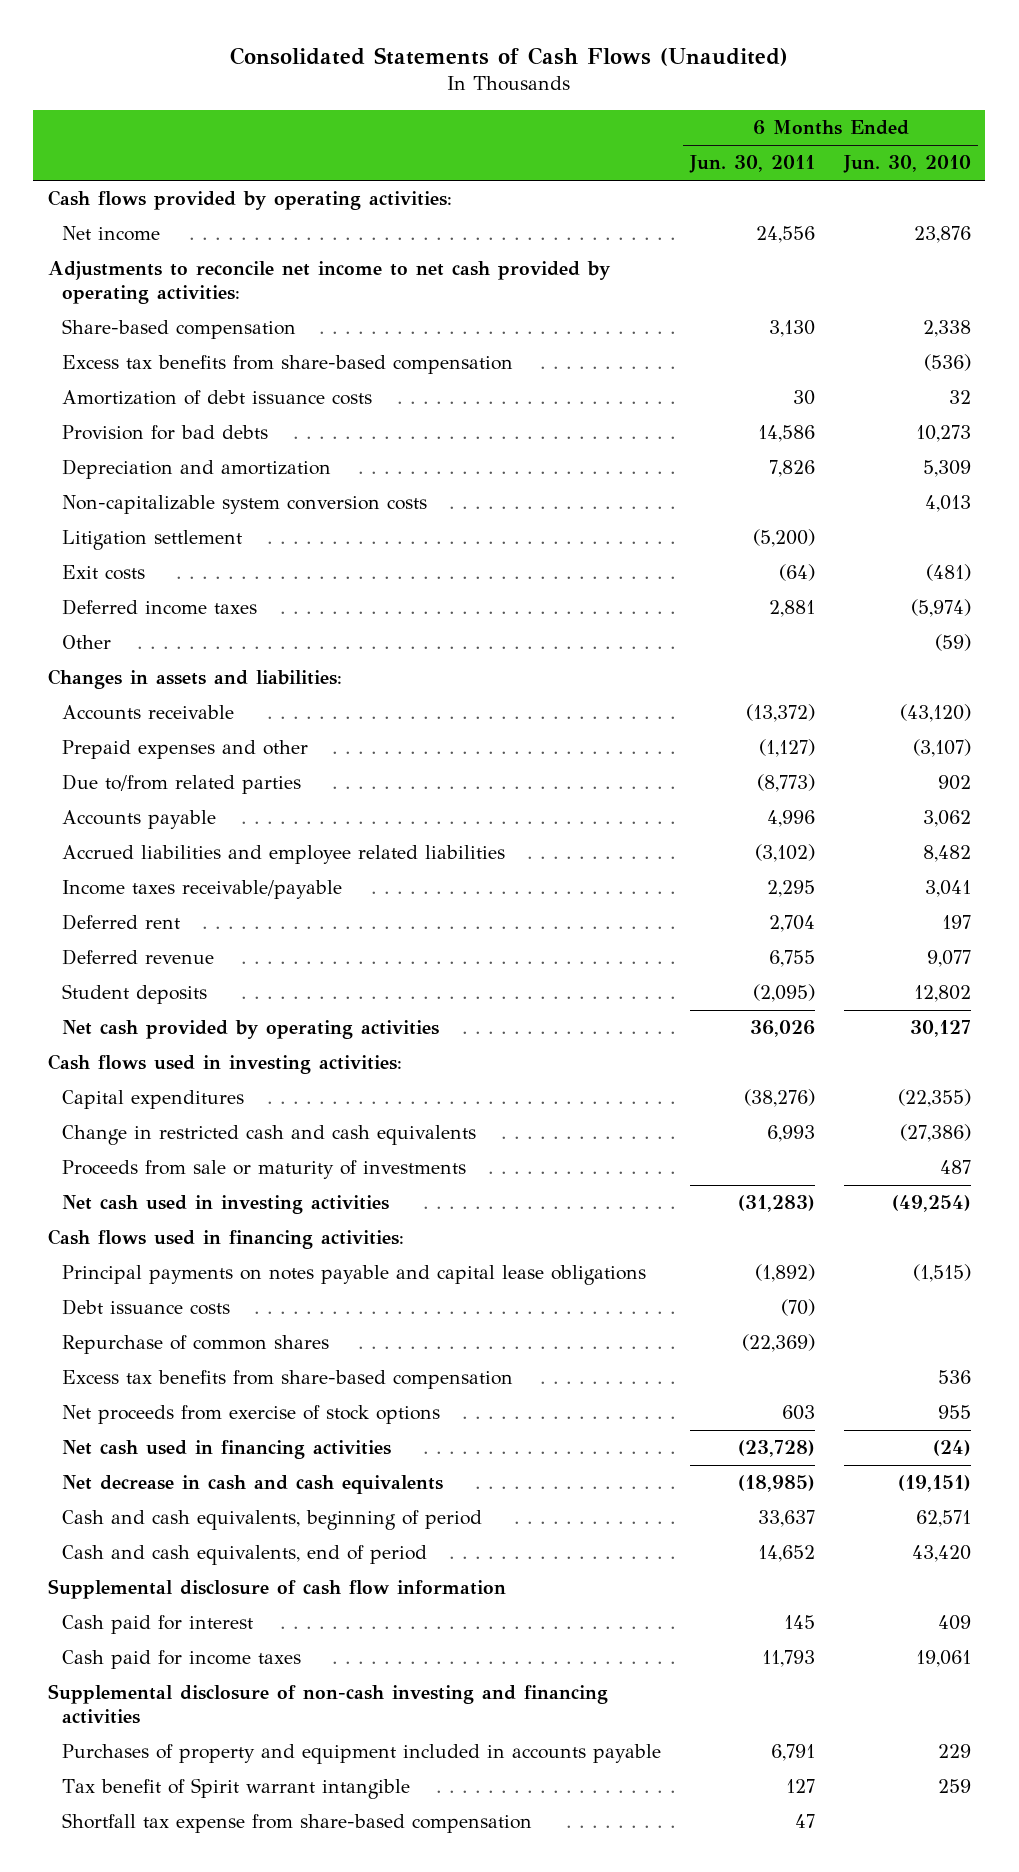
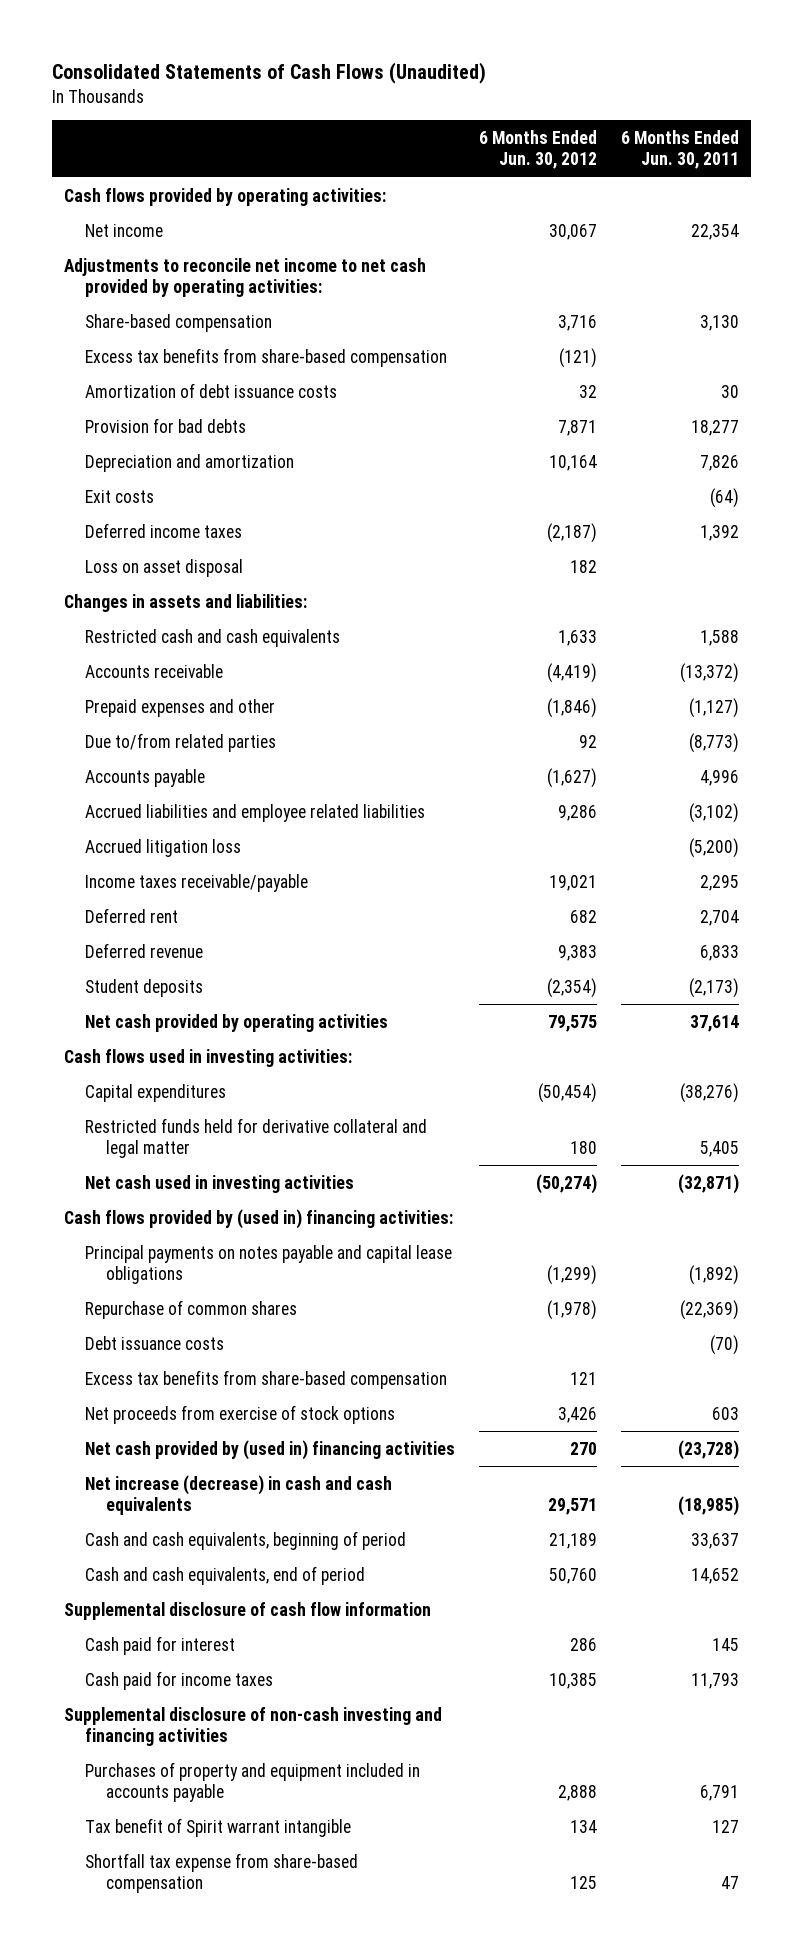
[843,155,972,174] Jun. 30, 2010 -> none
none -> [478,129,597,170] 6 Months Ended Jun. 30, 2012
[756,226,816,244] 24,556 -> [690,223,739,240] 22,354
[758,425,816,443] 14,586 -> [690,419,739,436] 18,277
[62,495,428,515] Non-capitalizable system conversion costs -> none
[62,530,243,551] Litigation settlement -> none
[62,635,112,650] Other -> none
[769,600,816,618] 2,881 -> [699,524,739,541] 1,392
none -> [84,558,243,577] Loss on asset disposal
none -> [84,628,340,647] Restricted cash and cash equivalents
none -> [84,838,241,857] Accrued litigation loss
[769,950,816,968] 6,755 -> [699,944,739,961] 6,833
[753,984,816,1003] (2,095) -> [688,977,739,998] (2,173)
[750,1020,816,1038] 36,026 -> [689,1014,739,1032] 37,614
[62,1125,477,1146] Change in restricted cash and cash equivalents -> none
[62,1160,467,1180] Proceeds from sale or maturity of investments -> none
none -> [84,1117,427,1159] Restricted funds held for derivative collateral and legal matter
[738,1195,816,1213] (31,283) -> [677,1173,739,1194] (32,871)
[47,1229,404,1250] Cash flows used in financing activities: -> [63,1208,453,1229] Cash flows provided by (used in) financing activities:
[62,1299,231,1316] Debt issuance costs -> [84,1335,224,1350] Debt issuance costs
[62,1440,392,1460] Net cash used in financing activities -> [84,1439,455,1460] Net cash provided by (used in) financing activities
[62,1475,444,1495] Net decrease in cash and cash equivalents -> [84,1474,392,1516] Net increase (decrease) in cash and cash equivalents

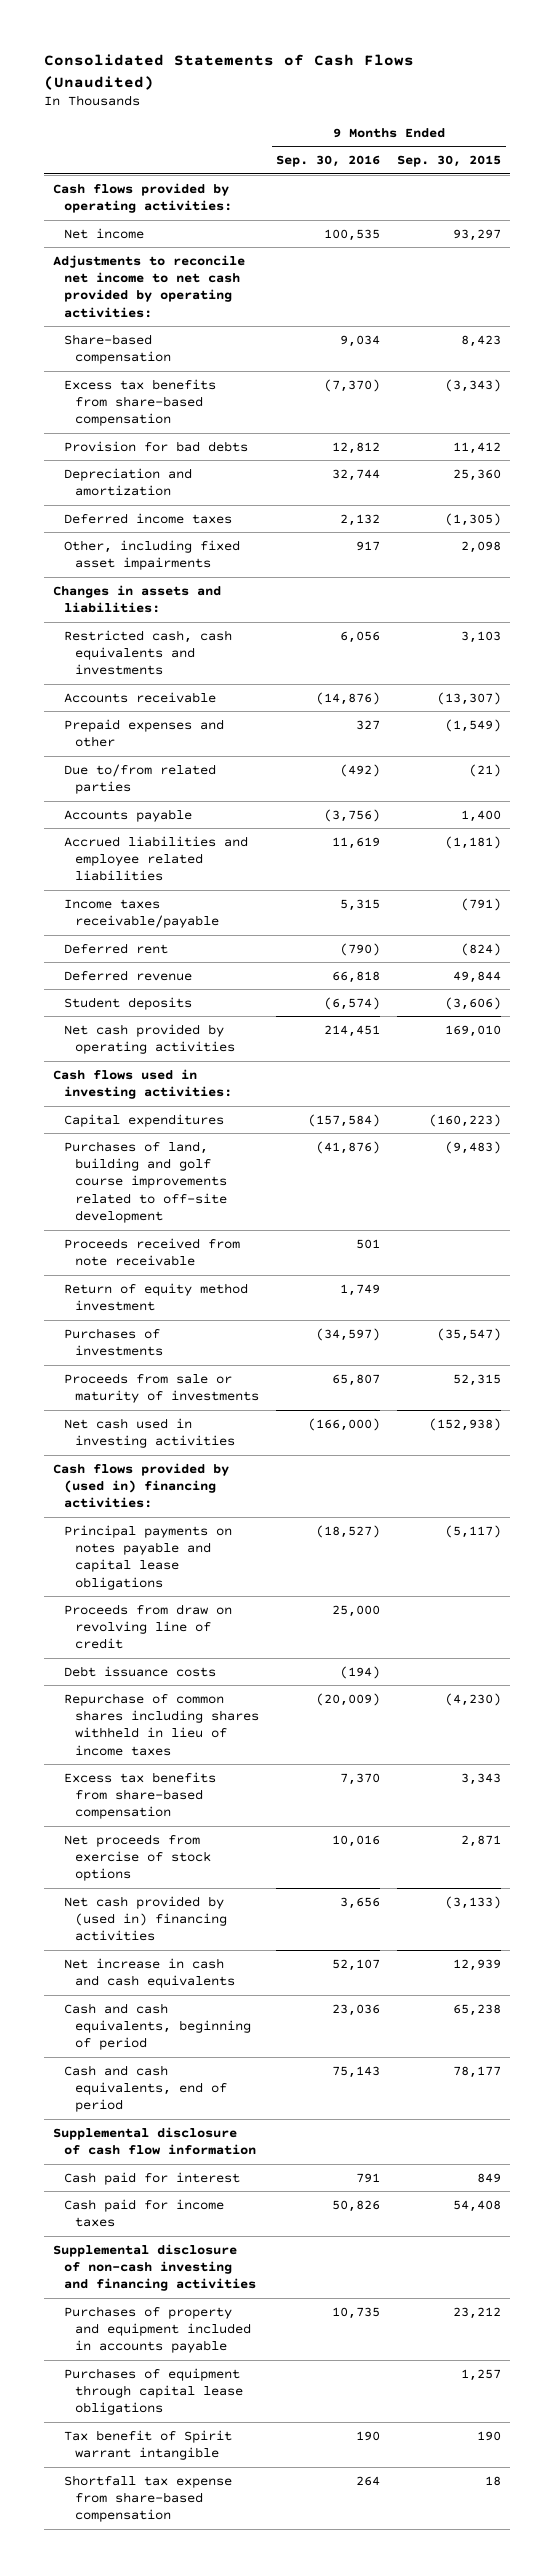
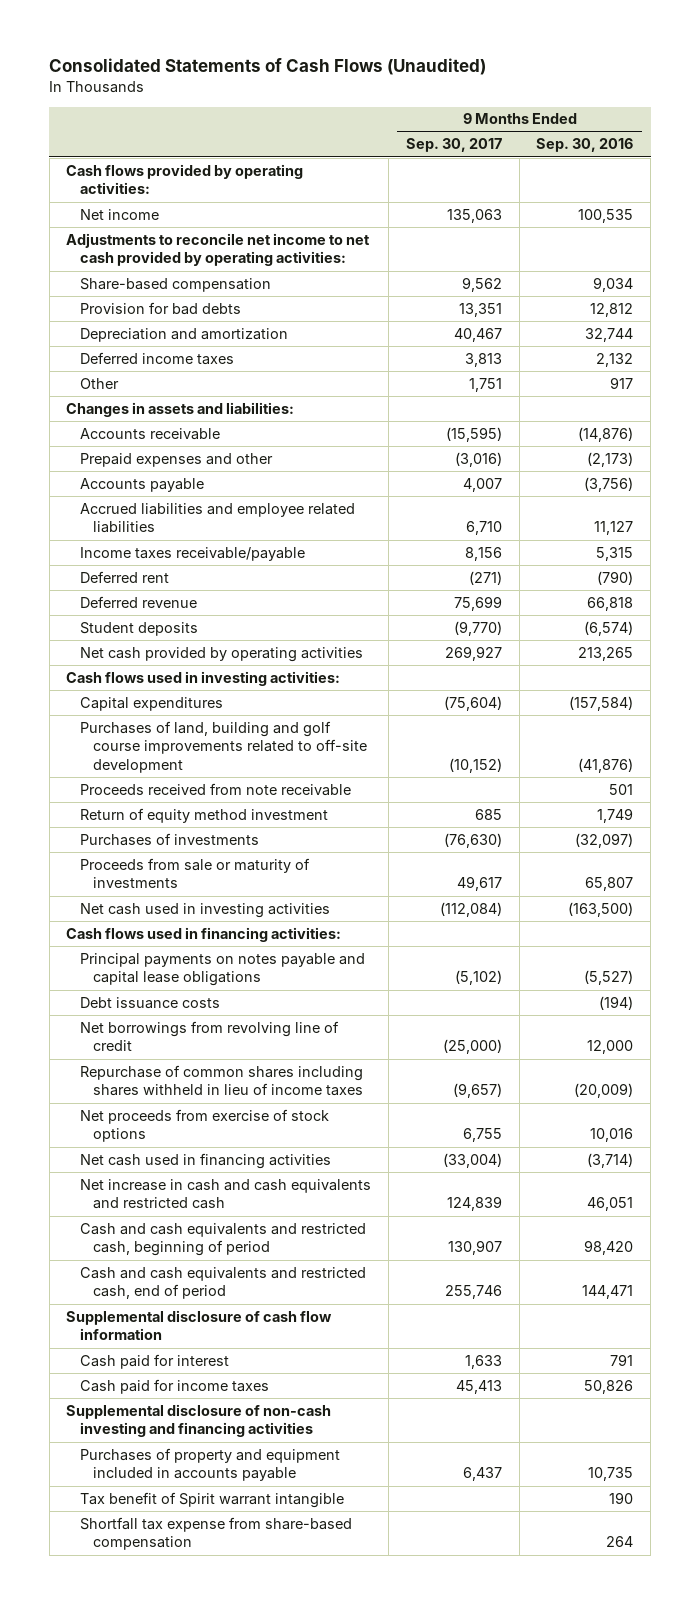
[397,155,502,168] Sep. 30, 2015 -> none
none -> [405,138,502,153] Sep. 30, 2017
[63,378,216,427] Excess tax benefits from share-based compensation -> none
[63,539,240,571] Other, including fixed asset impairments -> [79,377,119,389] Other
[63,629,232,676] Restricted cash, cash equivalents and investments -> none
[63,763,216,795] Due to/from related parties -> none
[355,719,380,730] 327 -> [587,451,634,467] (2,173)
[331,836,380,849] 11,619 -> [594,521,634,536] 11,127
[323,1024,380,1037] 214,451 -> [578,646,634,661] 213,265
[315,1327,380,1341] (34,597) -> [575,832,634,848] (32,097)
[63,1603,232,1650] Proceeds from draw on revolving line of credit -> none
[307,1417,380,1431] (166,000) -> [568,901,634,917] (163,500)
[52,1462,229,1509] Cash flows provided by (used in) financing activities: -> [66,926,342,942] Cash flows used in financing activities:
[315,1524,380,1538] (18,527) -> [584,970,634,986] (5,527)
none -> [79,1020,339,1052] Net borrowings from revolving line of credit
[63,1771,216,1820] Excess tax benefits from share-based compensation -> none
[63,1895,227,1942] Net cash provided by (used in) financing activities -> [79,1152,331,1169] Net cash used in financing activities
[339,1896,380,1909] 3,656 -> [587,1152,634,1168] (3,714)
[63,1957,235,1989] Net increase in cash and cash equivalents -> [79,1178,371,1210] Net increase in cash and cash equivalents and restricted cash
[331,1958,380,1971] 52,107 -> [587,1197,634,1212] 46,051
[63,2002,251,2051] Cash and cash equivalents, beginning of period -> [79,1222,366,1257] Cash and cash equivalents and restricted cash, beginning of period
[331,2003,380,2016] 23,036 -> [584,1240,634,1256] 98,420
[63,2064,227,2113] Cash and cash equivalents, end of period -> [79,1266,366,1300] Cash and cash equivalents and restricted cash, end of period
[331,2065,380,2078] 75,143 -> [582,1285,634,1300] 144,471
[63,2367,243,2416] Purchases of equipment through capital lease obligations -> none

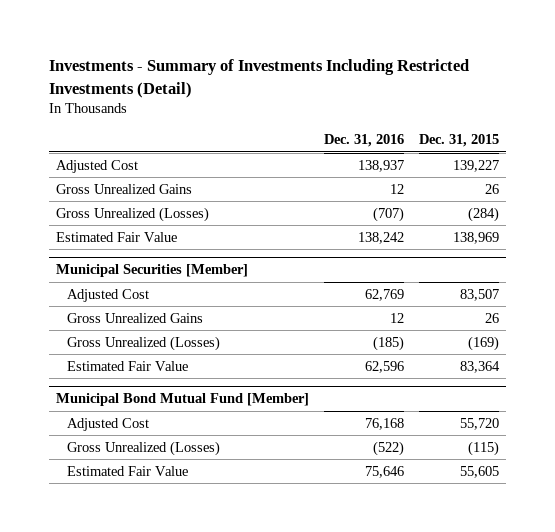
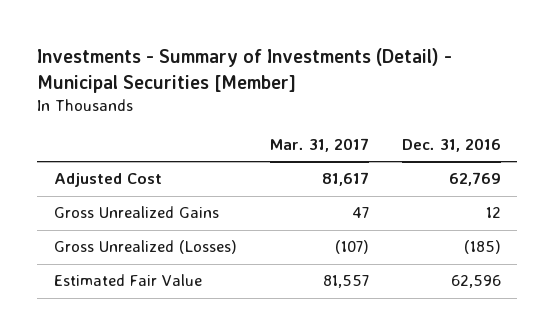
[49,59,470,98] Investments - Summary of Investments Including Restricted Investments (Detail) -> [37,48,453,93] Investments - Summary of Investments (Detail) - Municipal Securities [Member]
[419,134,500,148] Dec. 31, 2015 -> none
none -> [269,138,369,153] Mar. 31, 2017
[56,159,139,173] Adjusted Cost -> none
[56,183,193,194] Gross Unrealized Gains -> none
[56,206,210,222] Gross Unrealized (Losses) -> none
[56,231,178,242] Estimated Fair Value -> none
[56,264,249,278] Municipal Securities [Member] -> none
[56,393,310,407] Municipal Bond Mutual Fund [Member] -> none
[66,417,149,431] Adjusted Cost -> none
[66,440,220,456] Gross Unrealized (Losses) -> none
[66,465,188,476] Estimated Fair Value -> none

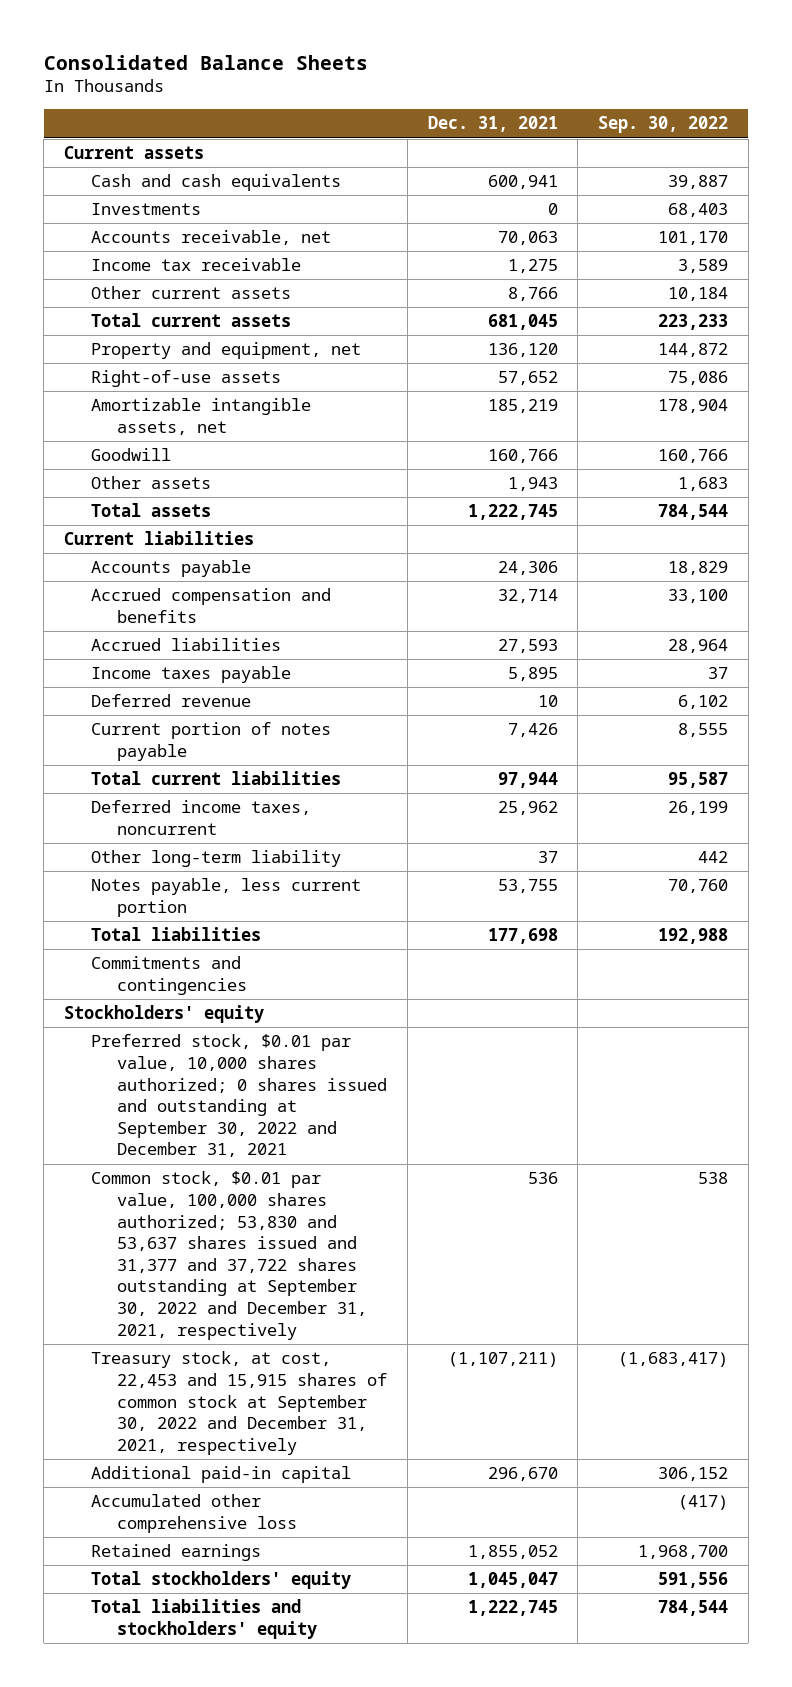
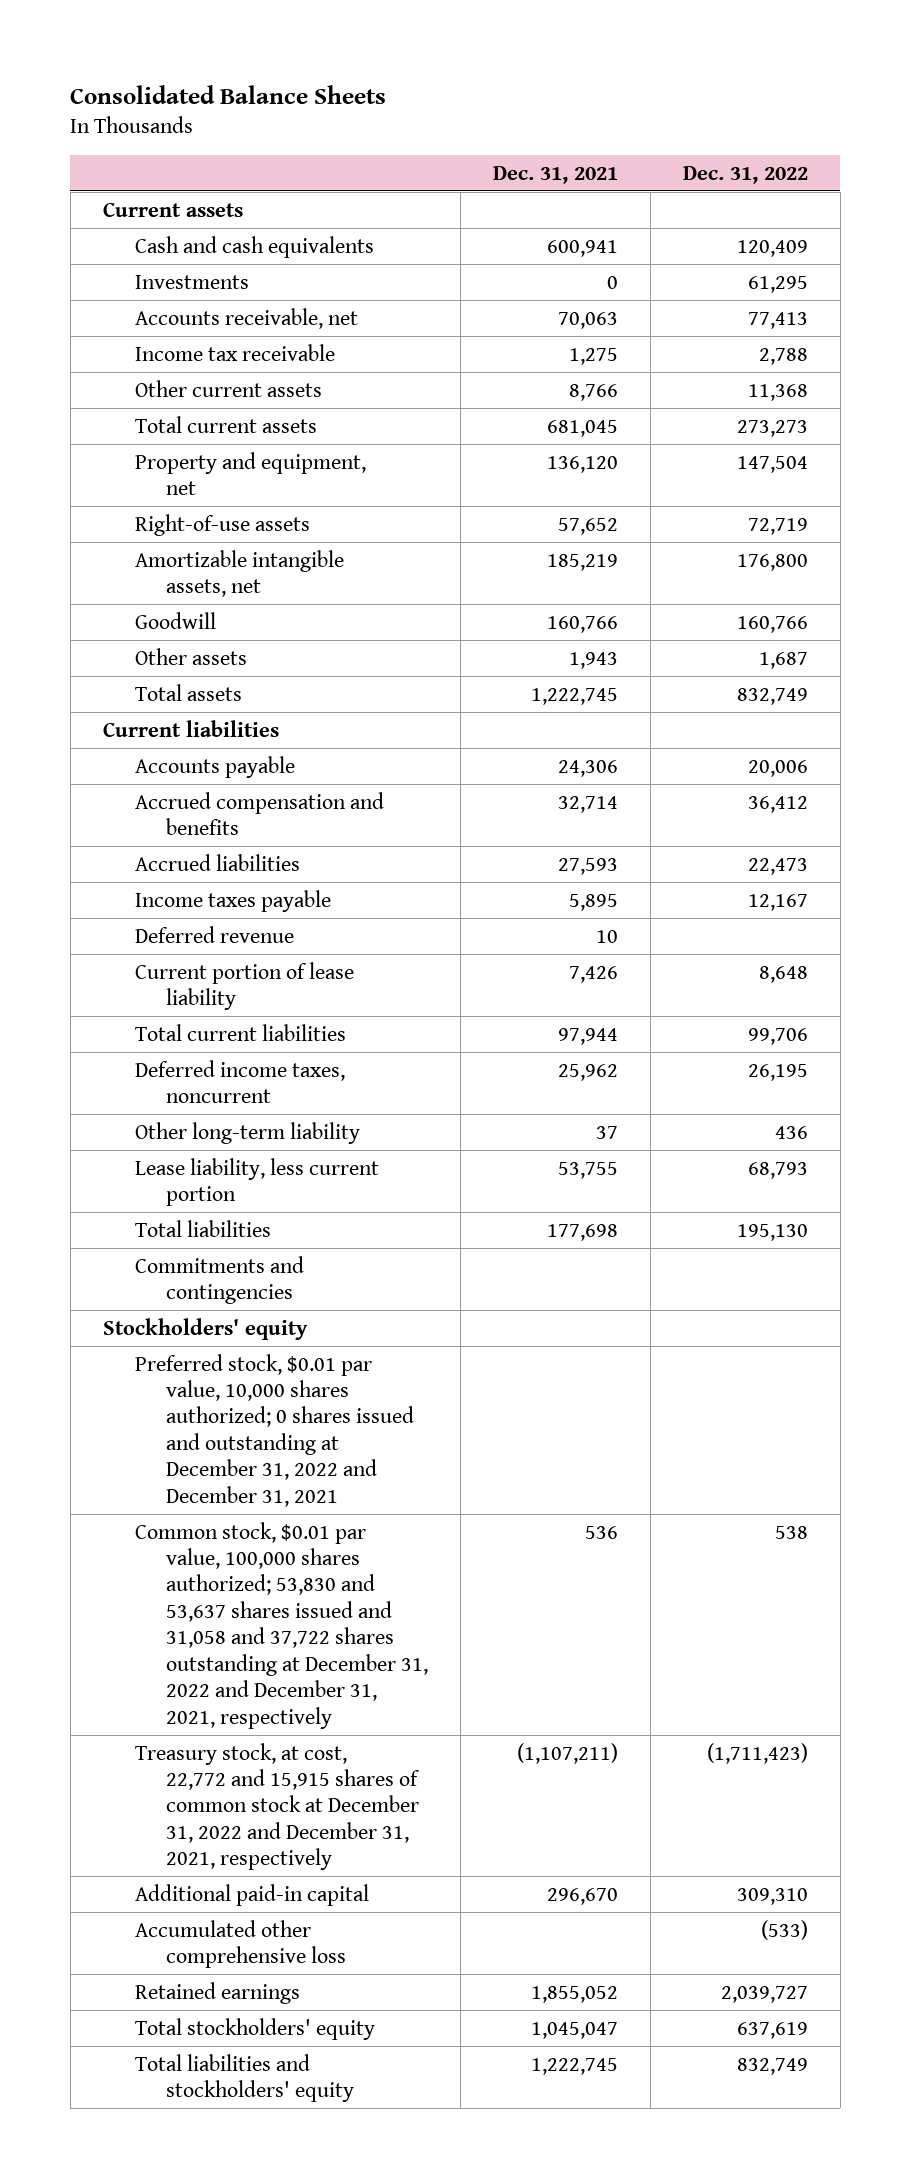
[598,116,729,134] Sep. 30, 2022 -> none
none -> [682,165,808,184] Dec. 31, 2022
[90,722,331,761] Current portion of notes payable -> [134,961,354,1010] Current portion of lease liability
[90,878,361,917] Notes payable, less current portion -> [134,1157,379,1206] Lease liability, less current portion
[90,1034,388,1158] Preferred stock, $0.01 par value, 10,000 shares authorized; 0 shares issued and outstanding at September 30, 2022 and December 31, 2021 -> [134,1353,415,1507] Preferred stock, $0.01 par value, 10,000 shares authorized; 0 shares issued and outstanding at December 31, 2022 and December 31, 2021
[90,1171,368,1340] Common stock, $0.01 par value, 100,000 shares authorized; 53,830 and 53,637 shares issued and 31,377 and 37,722 shares outstanding at September 30, 2022 and December 31, 2021, respectively -> [134,1521,429,1729] Common stock, $0.01 par value, 100,000 shares authorized; 53,830 and 53,637 shares issued and 31,058 and 37,722 shares outstanding at December 31, 2022 and December 31, 2021, respectively
[90,1351,388,1455] Treasury stock, at cost, 22,453 and 15,915 shares of common stock at September 30, 2022 and December 31, 2021, respectively -> [134,1742,421,1871] Treasury stock, at cost, 22,772 and 15,915 shares of common stock at December 31, 2022 and December 31, 2021, respectively

